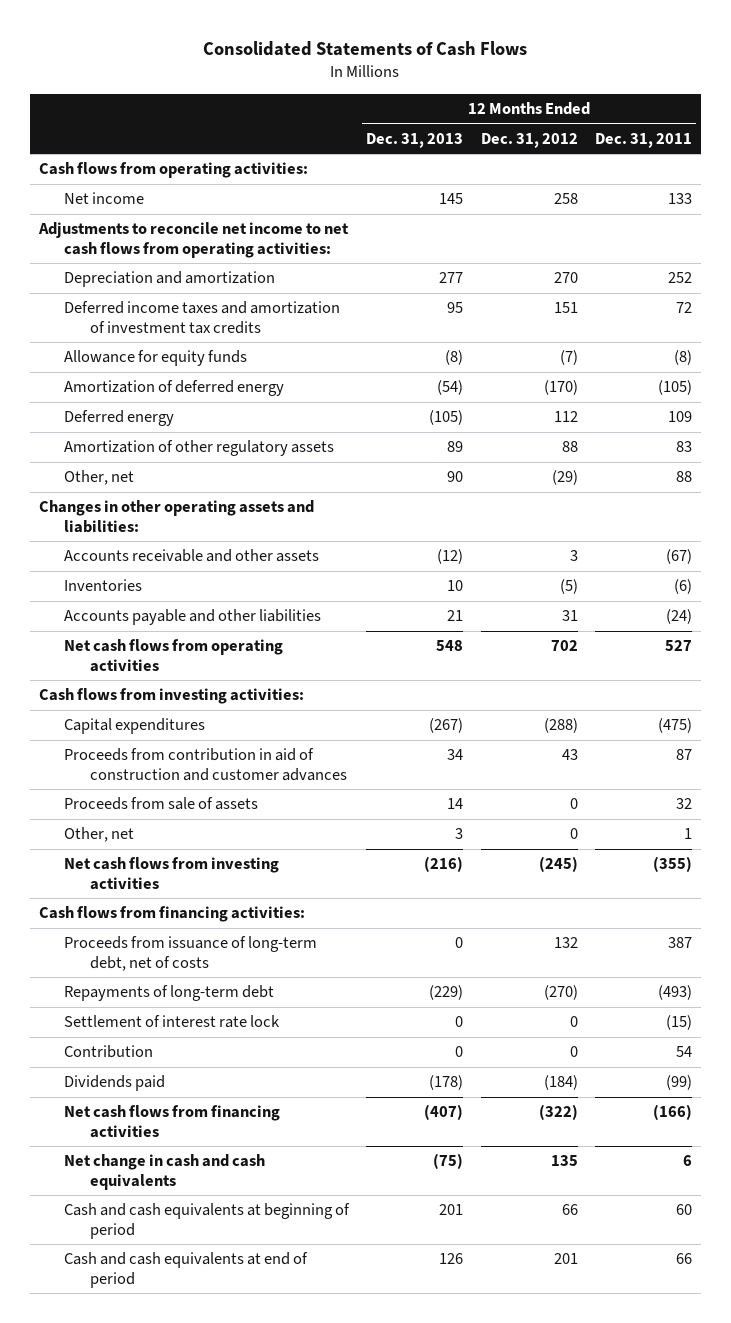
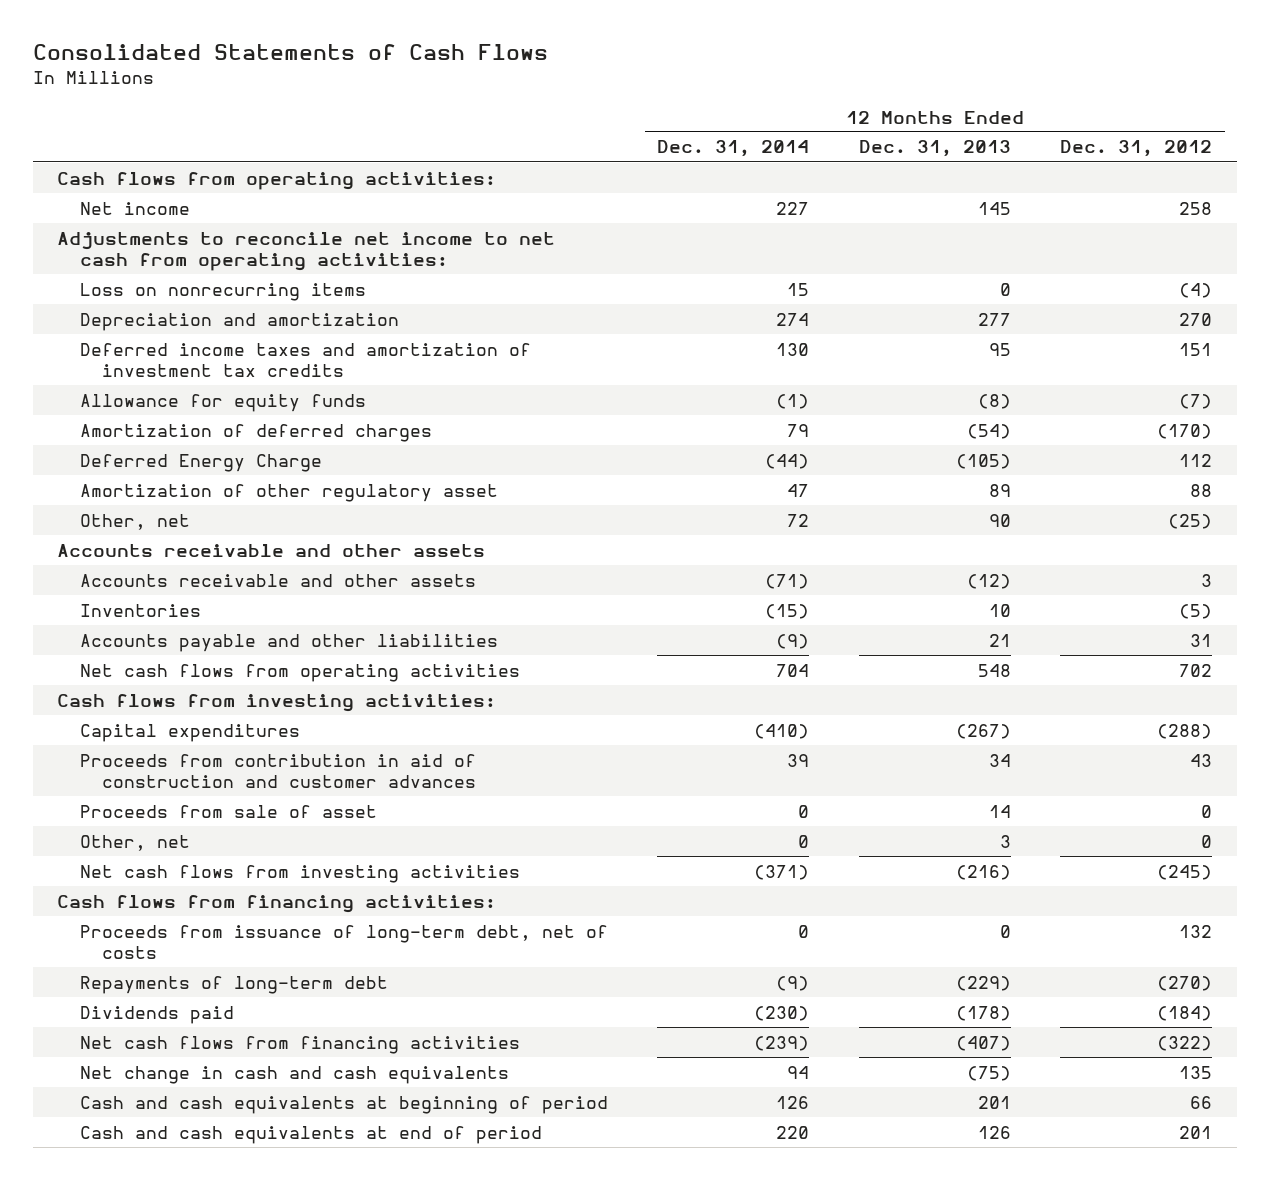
[594,132,692,148] Dec. 31, 2011 -> none
none -> [657,140,810,158] Dec. 31, 2014
[37,222,349,258] Adjustments to reconcile net income to net cash flows from operating activities: -> [57,231,556,271] Adjustments to reconcile net income to net cash from operating activities:
none -> [79,282,366,301] Loss on nonrecurring items
[64,380,285,397] Amortization of deferred energy -> [79,423,432,442] Amortization of deferred charges
[64,410,175,427] Deferred energy -> [79,453,322,472] Deferred Energy Charge
[64,440,335,457] Amortization of other regulatory assets -> [79,483,498,502] Amortization of other regulatory asset
[551,470,578,486] (29) -> [1168,513,1213,529] (25)
[38,500,314,533] Changes in other operating assets and liabilities: -> [57,543,486,557] Accounts receivable and other assets
[64,797,259,811] Proceeds from sale of assets -> [79,804,377,818] Proceeds from sale of asset
[64,1015,281,1029] Settlement of interest rate lock -> none
[64,1045,154,1059] Contribution -> none

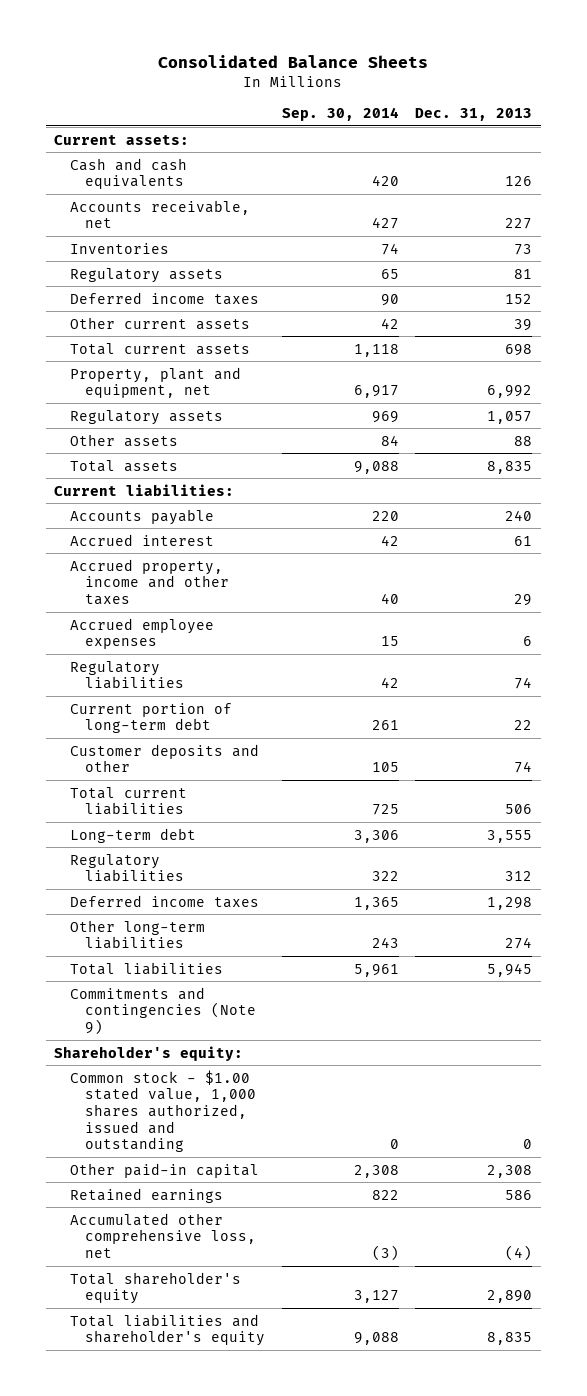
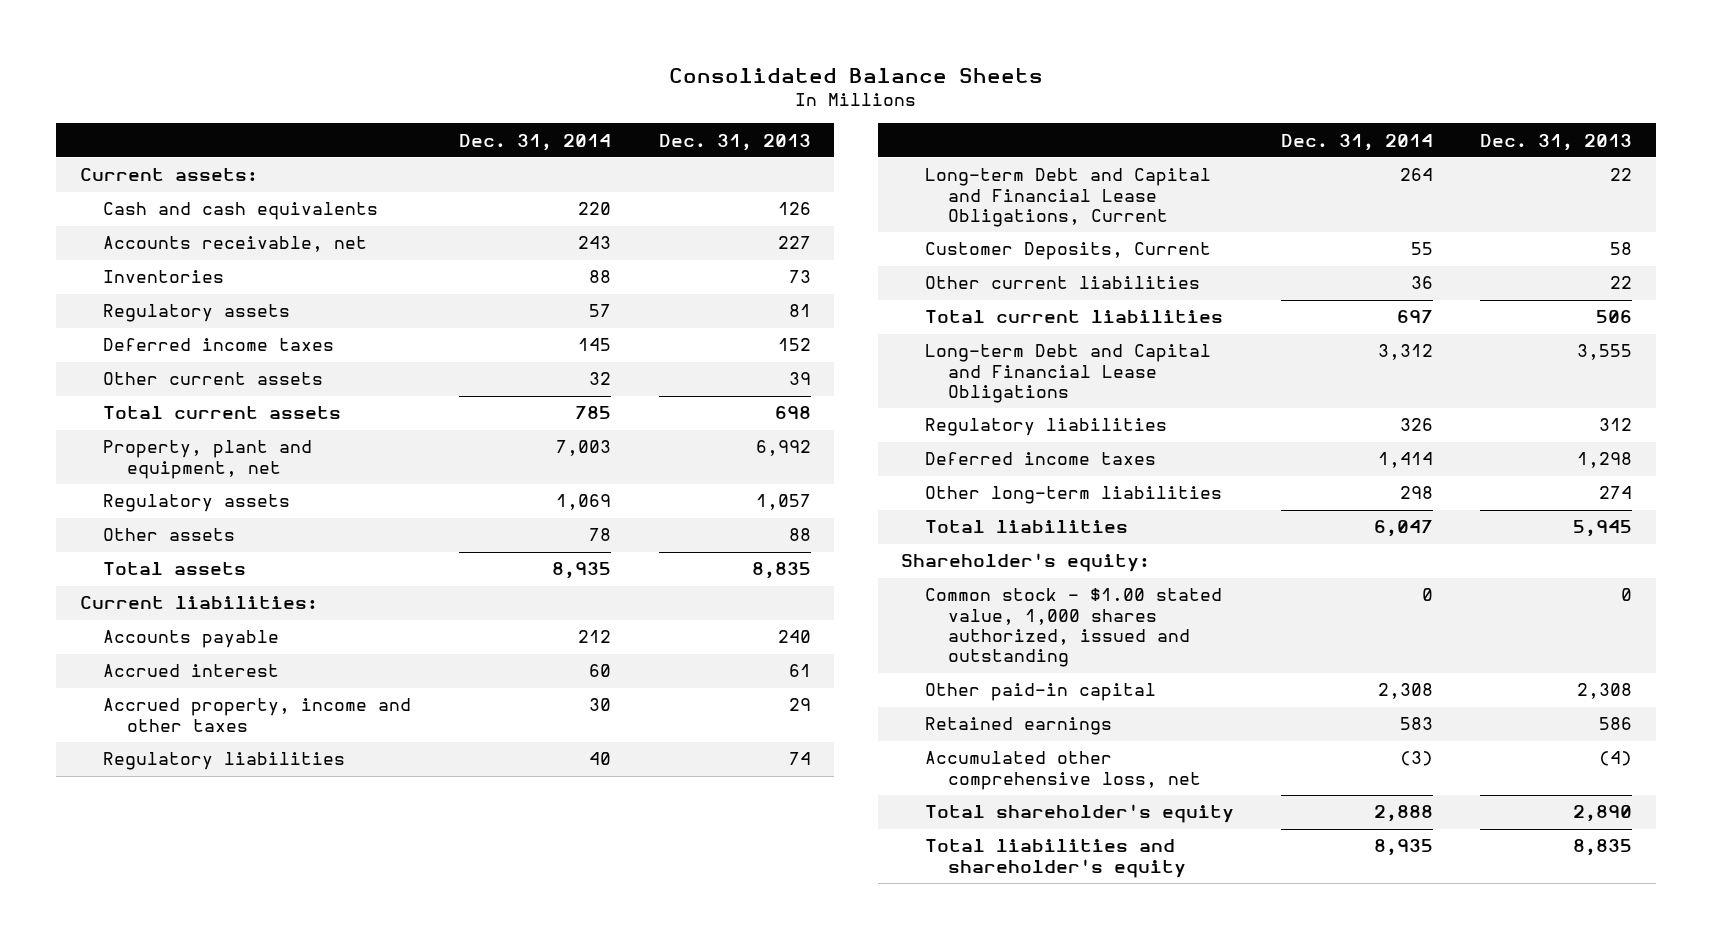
[281,106,399,121] Sep. 30, 2014 -> none
none -> [459,133,612,151] Dec. 31, 2014
[69,617,214,650] Accrued employee expenses -> none
[69,702,232,734] Current portion of long-term debt -> none
[69,743,259,773] Customer deposits and other -> none
none -> [924,168,1211,228] Long-term Debt and Capital and Financial Lease Obligations, Current
none -> [924,242,1211,261] Customer Deposits, Current
none -> [924,276,1200,290] Other current liabilities
[69,827,196,843] Long-term debt -> [924,344,1211,404] Long-term Debt and Capital and Financial Lease Obligations
[69,986,257,1035] Commitments and contingencies (Note 9) -> none

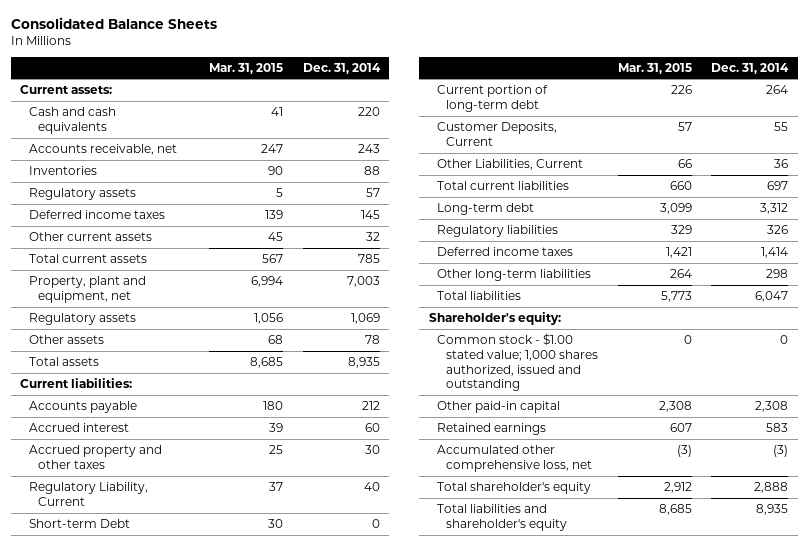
[658,133,811,151] Dec. 31, 2013 -> none
none -> [209,62,284,74] Mar. 31, 2015
[103,698,412,732] Accrued property, income and other taxes -> [28,445,162,469] Accrued property and other taxes
[103,752,346,771] Regulatory liabilities -> [28,482,148,506] Regulatory Liability, Current
none -> [28,519,130,529] Short-term Debt
[924,168,1211,228] Long-term Debt and Capital and Financial Lease Obligations, Current -> [437,85,549,112] Current portion of long-term debt
[924,276,1200,290] Other current liabilities -> [437,159,584,171] Other Liabilities, Current
[924,344,1211,404] Long-term Debt and Capital and Financial Lease Obligations -> [437,203,535,216] Long-term debt
[924,588,1222,668] Common stock - $1.00 stated value, 1,000 shares authorized, issued and outstanding -> [437,333,599,392] Common stock - $1.00 stated value; 1,000 shares authorized, issued and outstanding

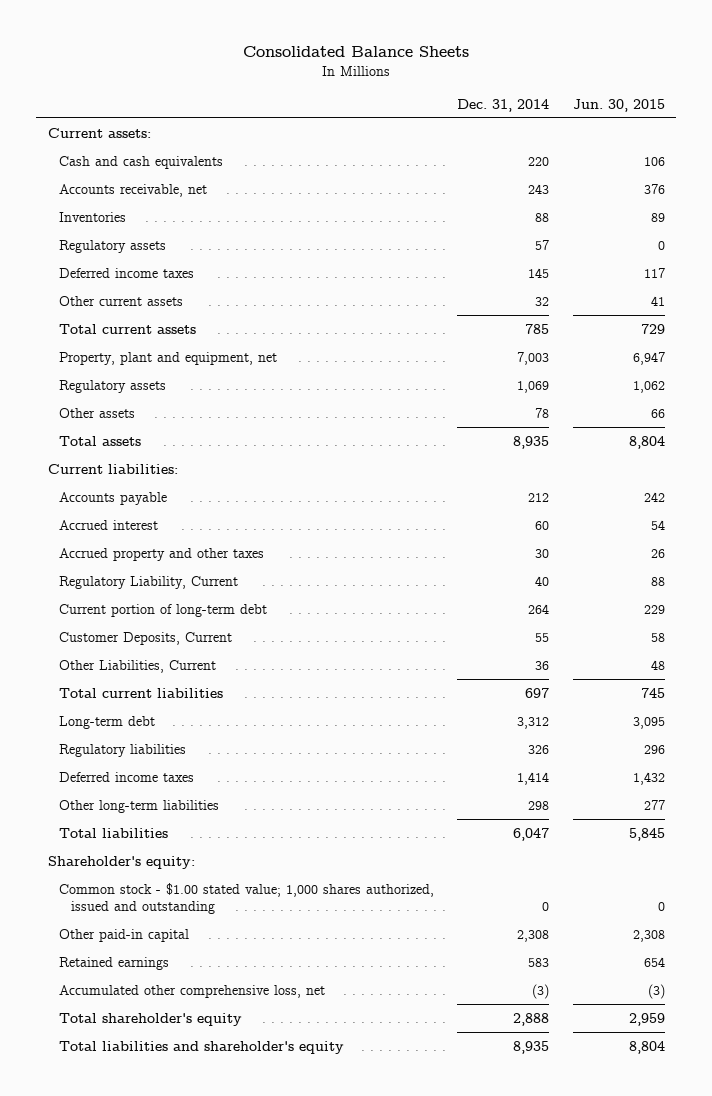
[209,62,284,74] Mar. 31, 2015 -> none
none -> [572,98,665,112] Jun. 30, 2015
[28,519,130,529] Short-term Debt -> none

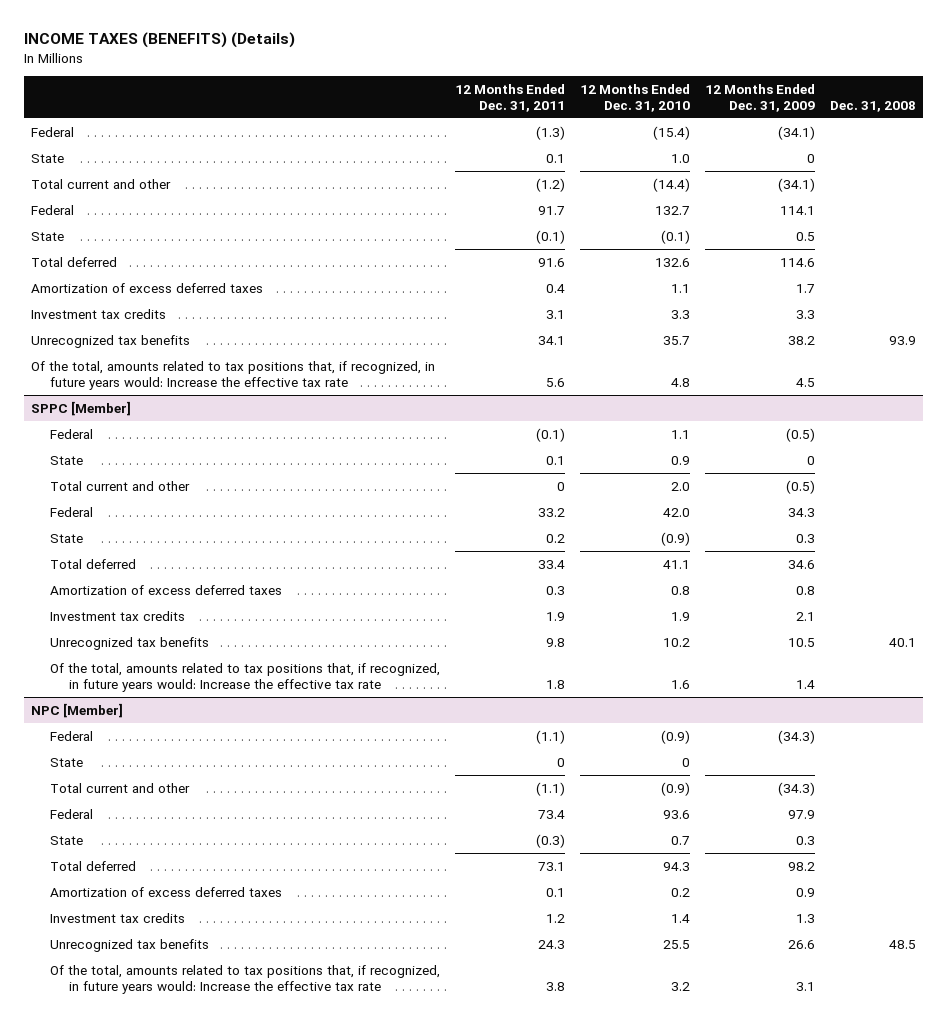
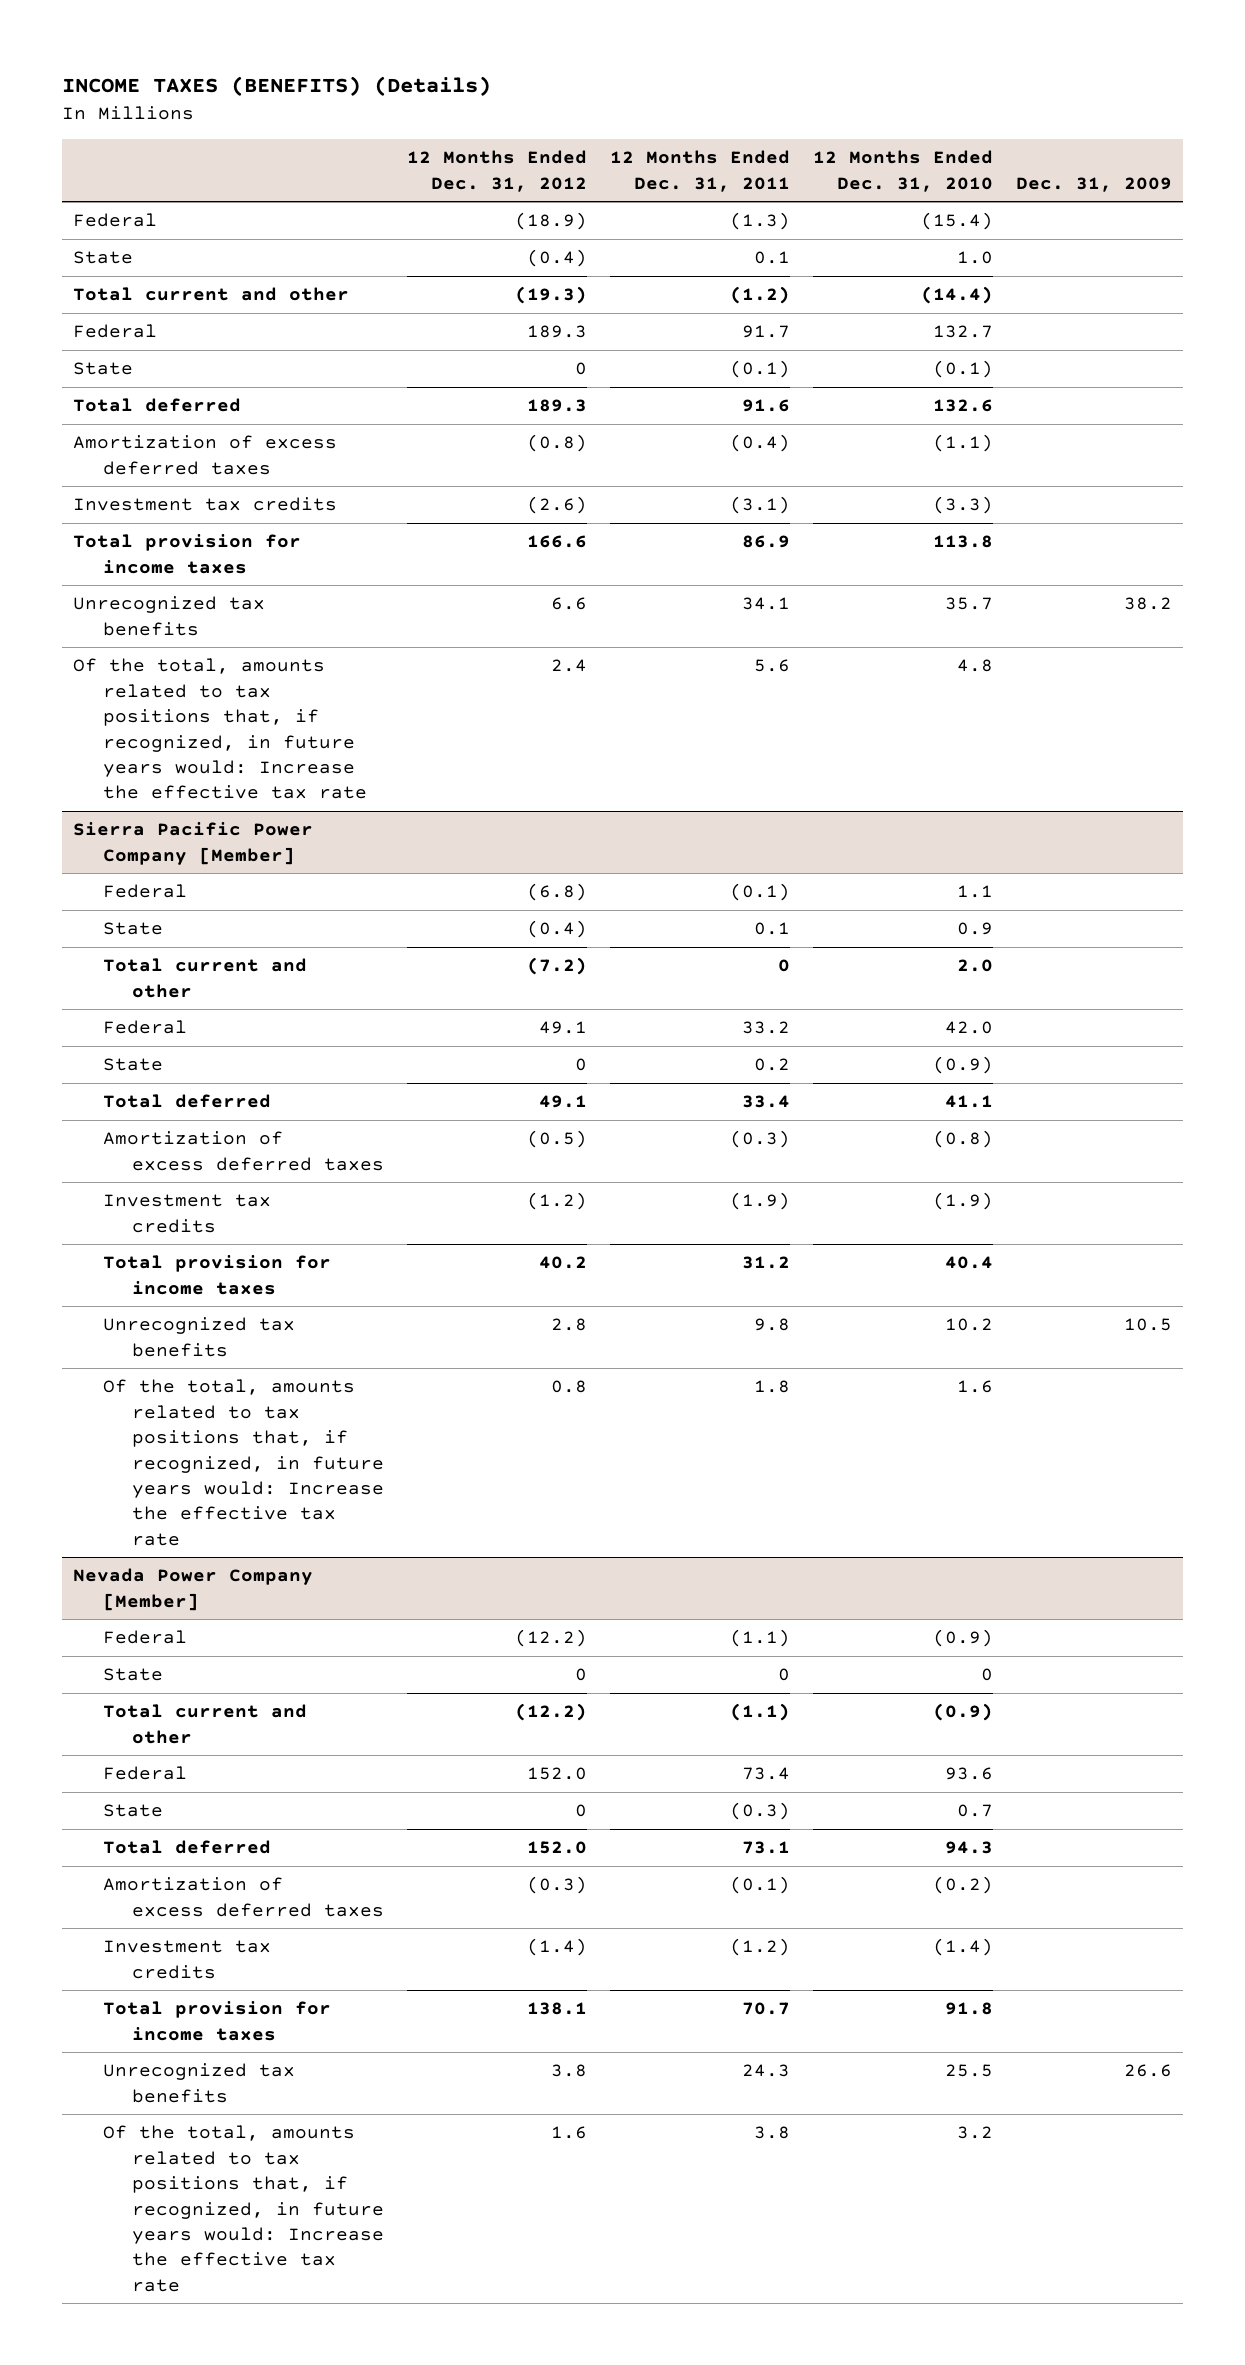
[704,83,815,112] 12 Months Ended Dec. 31, 2009 -> none
[829,100,916,112] Dec. 31, 2008 -> none
none -> [407,150,588,192] 12 Months Ended Dec. 31, 2012
none -> [1015,176,1172,192] Dec. 31, 2009
[545,283,565,293] 0.4 -> [729,434,790,453] (0.4)
[670,283,690,293] 1.1 -> [932,434,993,453] (1.1)
[545,309,565,319] 3.1 -> [729,496,790,515] (3.1)
[670,309,690,319] 3.3 -> [932,496,993,515] (3.3)
none -> [73,534,302,574] Total provision for income taxes
[31,400,132,416] SPPC [Member] -> none
none -> [73,822,314,865] Sierra Pacific Power Company [Member]
[545,585,565,595] 0.3 -> [729,1130,790,1149] (0.3)
[670,585,690,595] 0.8 -> [932,1130,993,1149] (0.8)
[545,611,565,621] 1.9 -> [729,1192,790,1211] (1.9)
[670,611,690,621] 1.9 -> [932,1192,993,1211] (1.9)
none -> [102,1255,331,1295] Total provision for income taxes
[31,702,124,718] NPC [Member] -> none
none -> [73,1568,314,1611] Nevada Power Company [Member]
[545,887,565,897] 0.1 -> [729,1876,790,1895] (0.1)
[670,887,690,897] 0.2 -> [932,1876,993,1895] (0.2)
[545,913,565,923] 1.2 -> [729,1938,790,1957] (1.2)
[670,913,690,923] 1.4 -> [932,1938,993,1957] (1.4)
none -> [102,2001,331,2041] Total provision for income taxes

